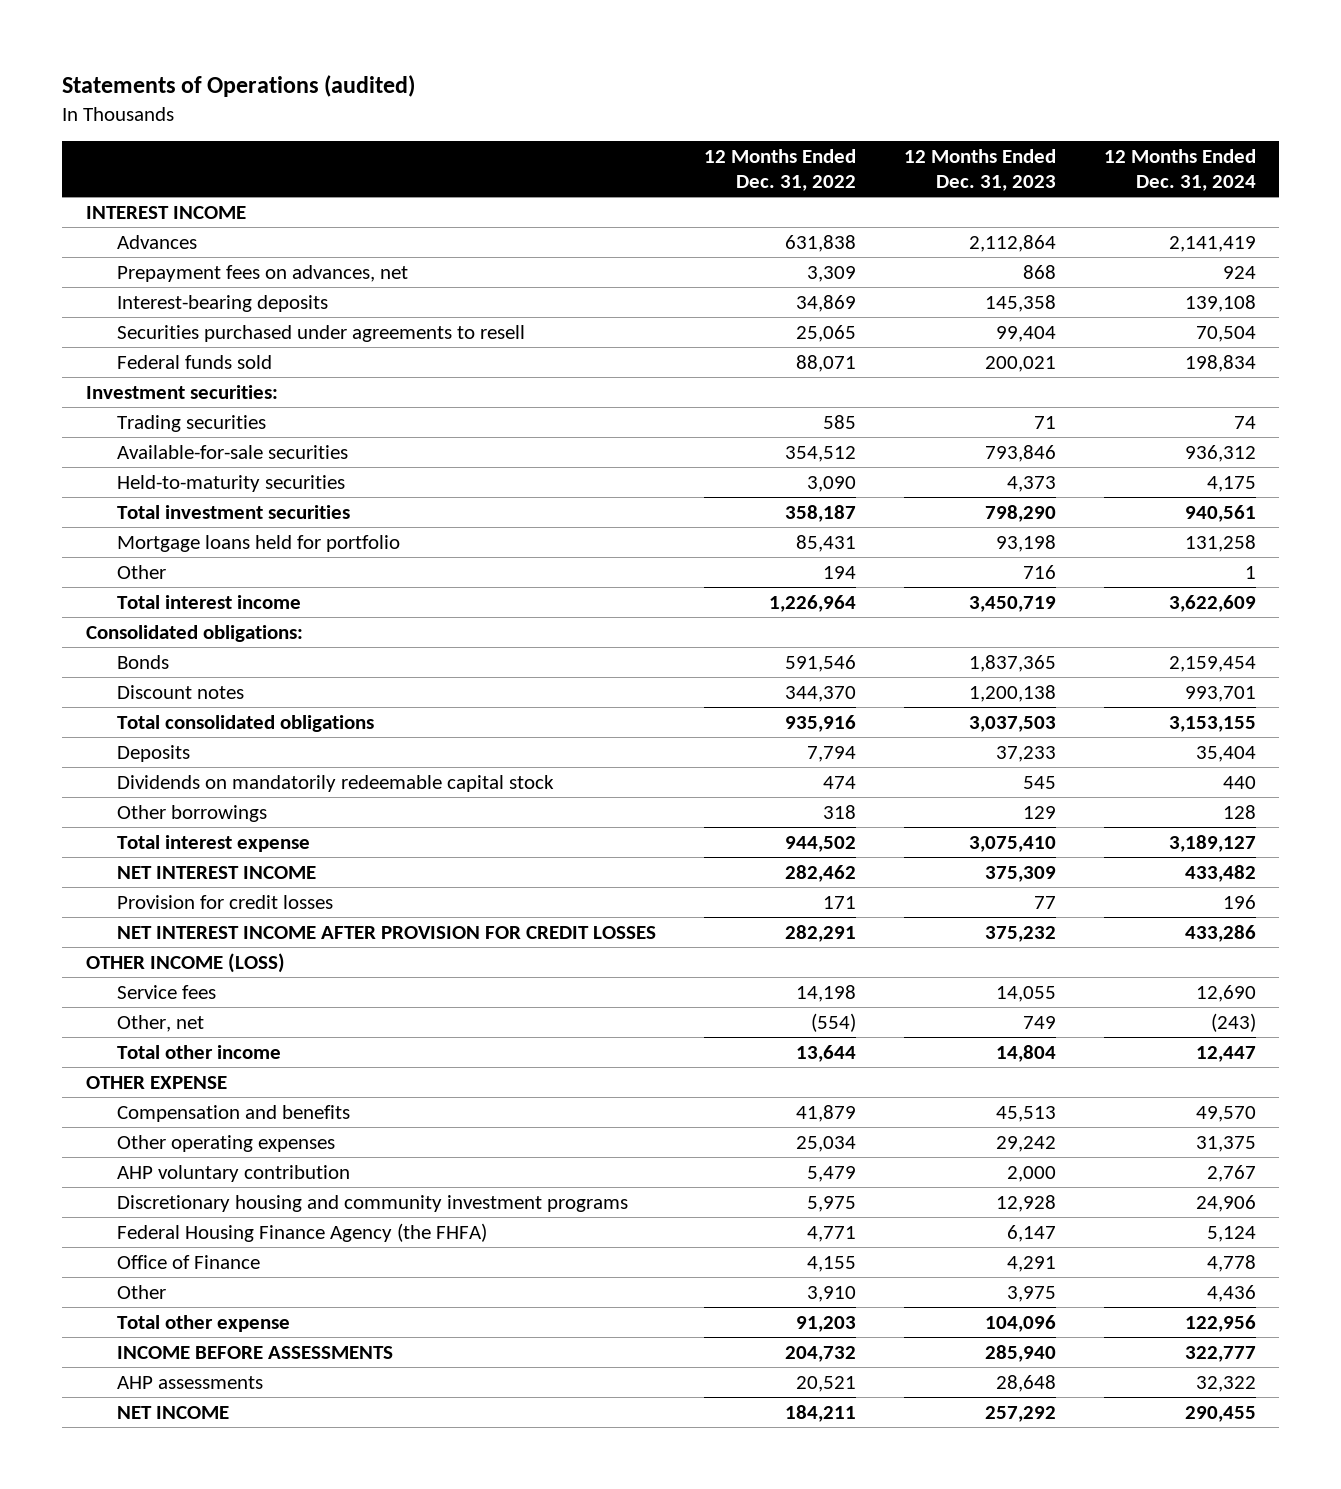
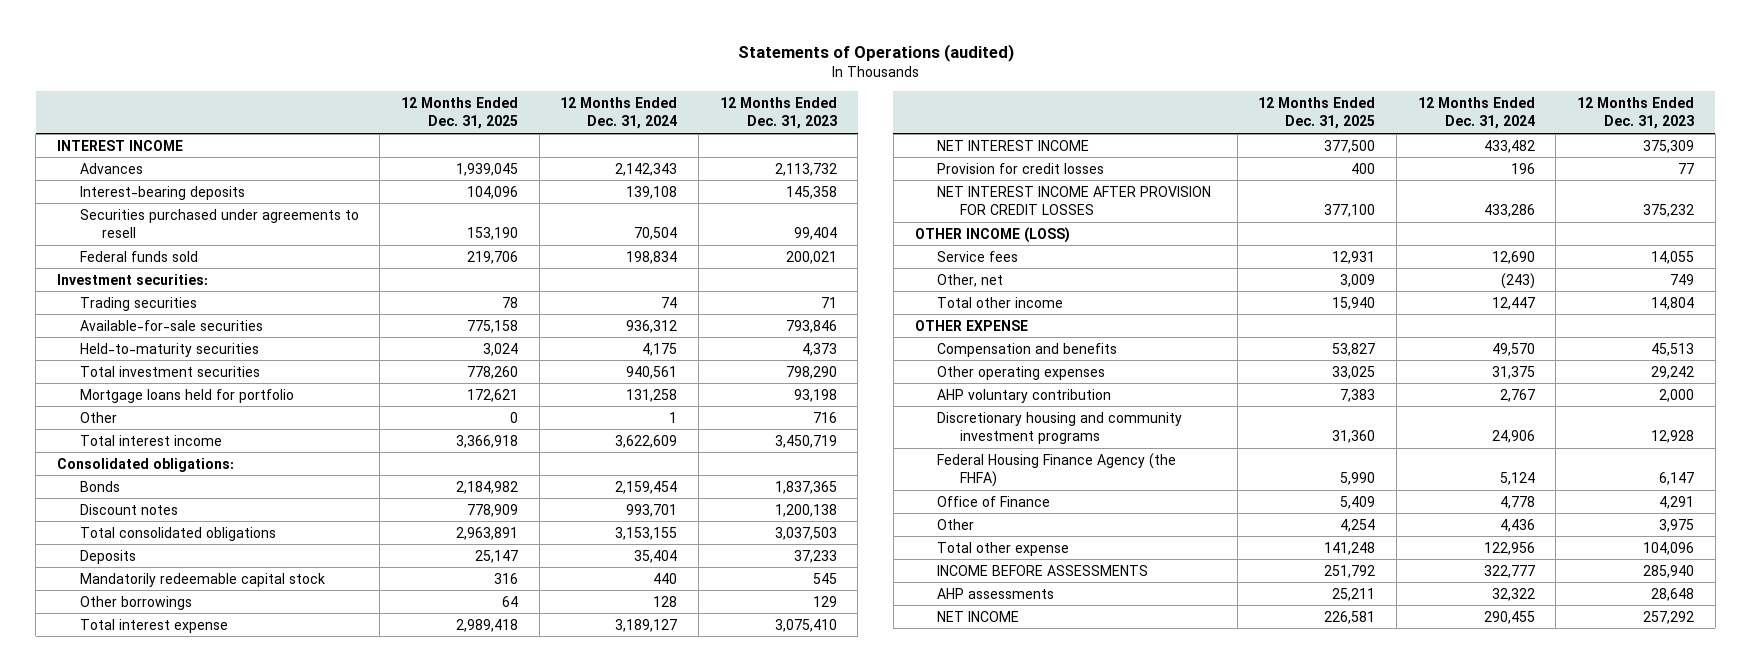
[704,148,857,191] 12 Months Ended Dec. 31, 2022 -> none
none -> [400,97,518,130] 12 Months Ended Dec. 31, 2025
[117,264,409,282] Prepayment fees on advances, net -> none
[968,234,1056,252] 2,112,864 -> [774,162,837,176] 2,113,732
[1168,235,1256,252] 2,141,419 -> [615,162,678,176] 2,142,343
[117,774,555,792] Dividends on mandatorily redeemable capital stock -> [79,572,325,587] Mandatorily redeemable capital stock

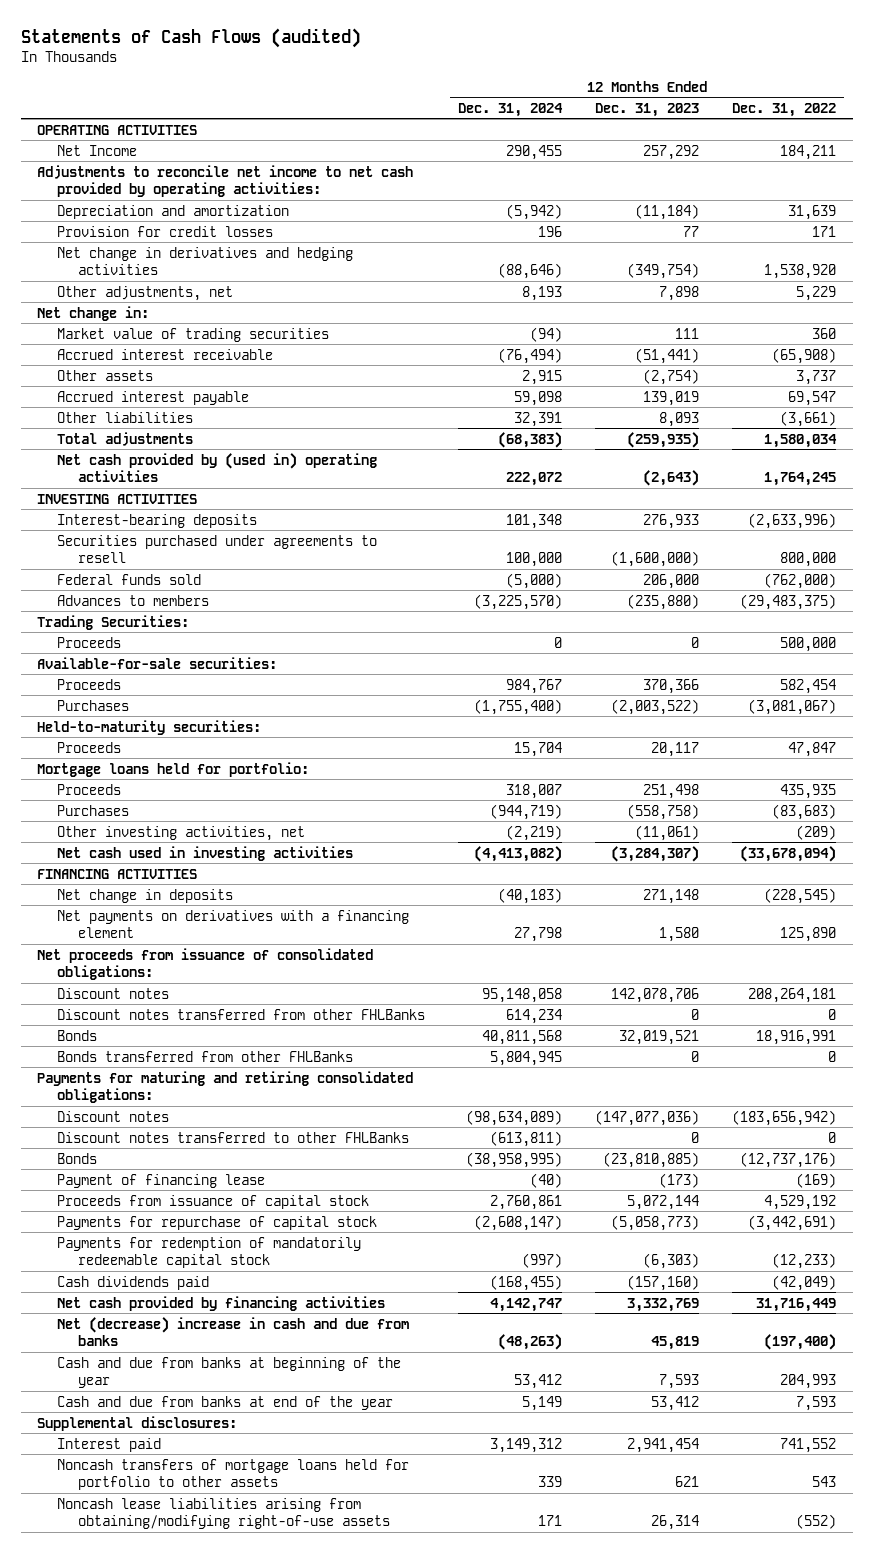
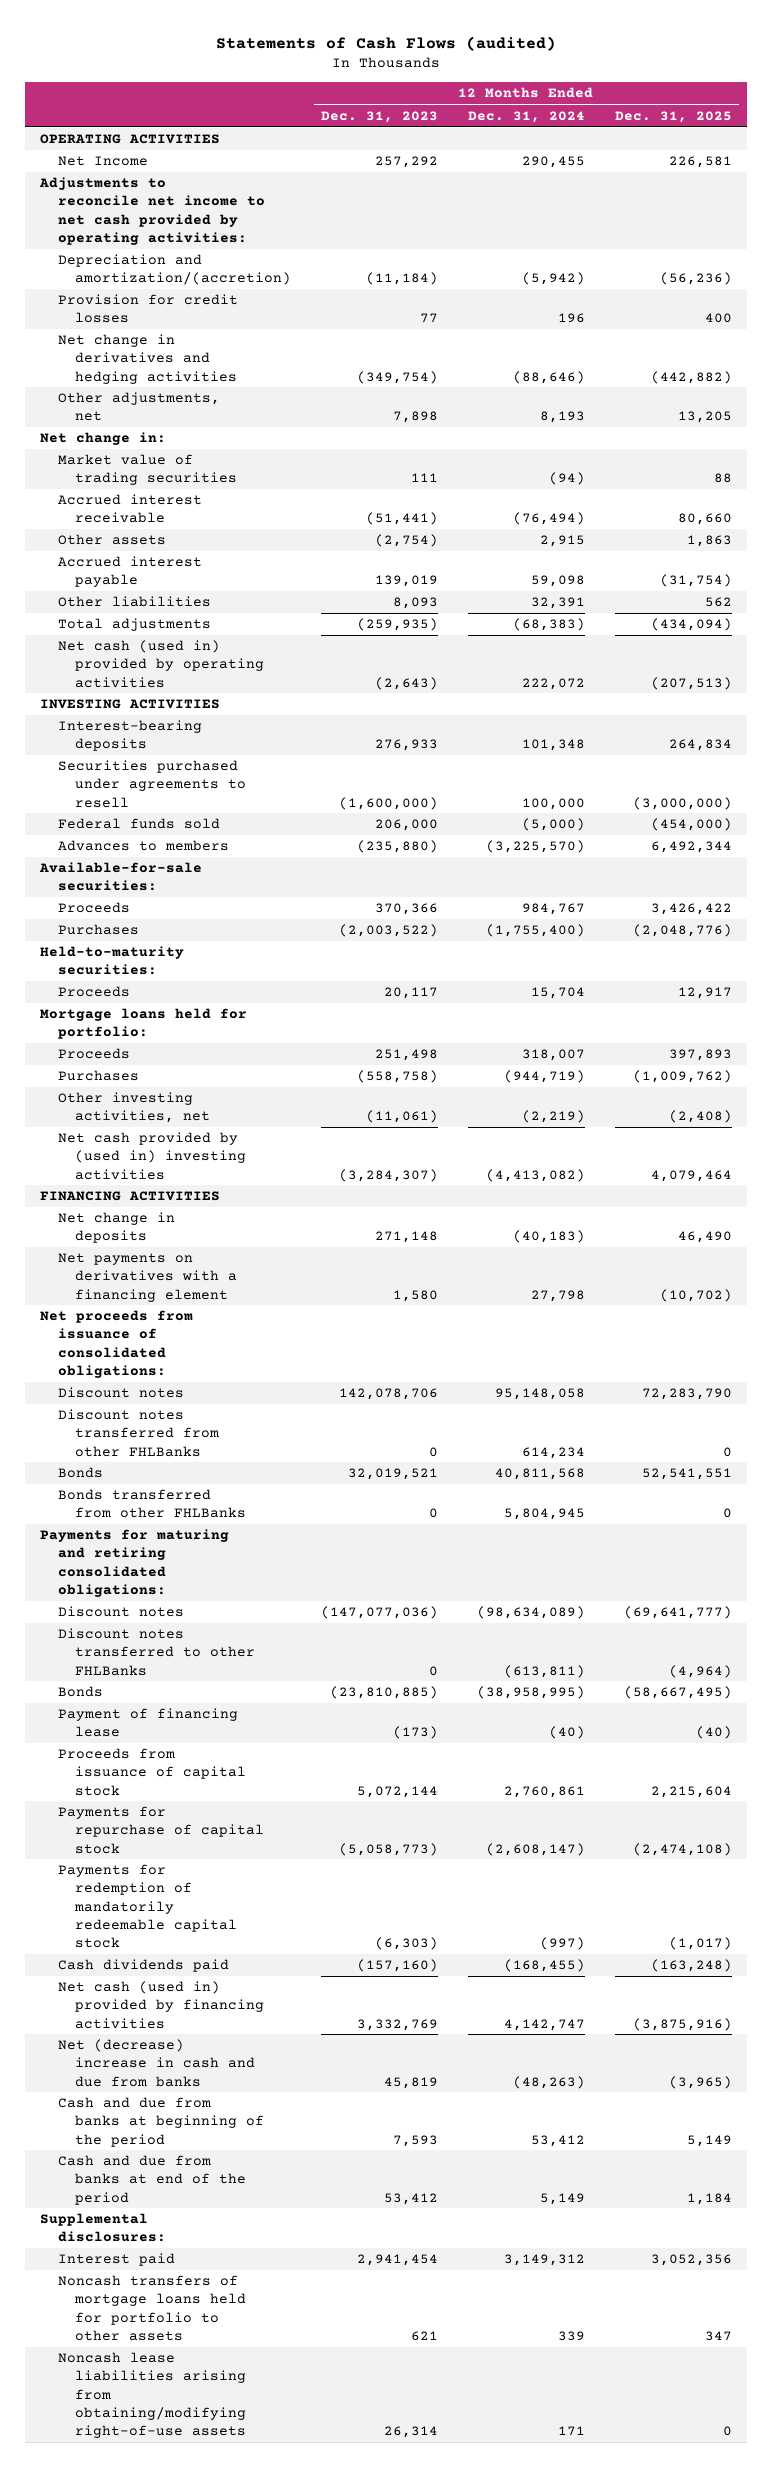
[732,102,837,117] Dec. 31, 2022 -> none
none -> [614,110,732,123] Dec. 31, 2025
[57,204,290,219] Depreciation and amortization -> [57,254,292,286] Depreciation and amortization/(accretion)
[57,452,378,483] Net cash provided by (used in) operating activities -> [57,640,265,688] Net cash (used in) provided by operating activities
[37,614,190,630] Trading Securities: -> none
[57,636,122,648] Proceeds -> none
[57,845,354,861] Net cash used in investing activities -> [57,1132,247,1180] Net cash provided by (used in) investing activities
[57,1295,386,1311] Net cash provided by financing activities -> [57,1981,265,2029] Net cash (used in) provided by financing activities
[57,1356,402,1389] Cash and due from banks at beginning of the year -> [57,2097,265,2147] Cash and due from banks at beginning of the period
[57,1395,394,1410] Cash and due from banks at end of the year -> [57,2155,247,2205] Cash and due from banks at end of the period

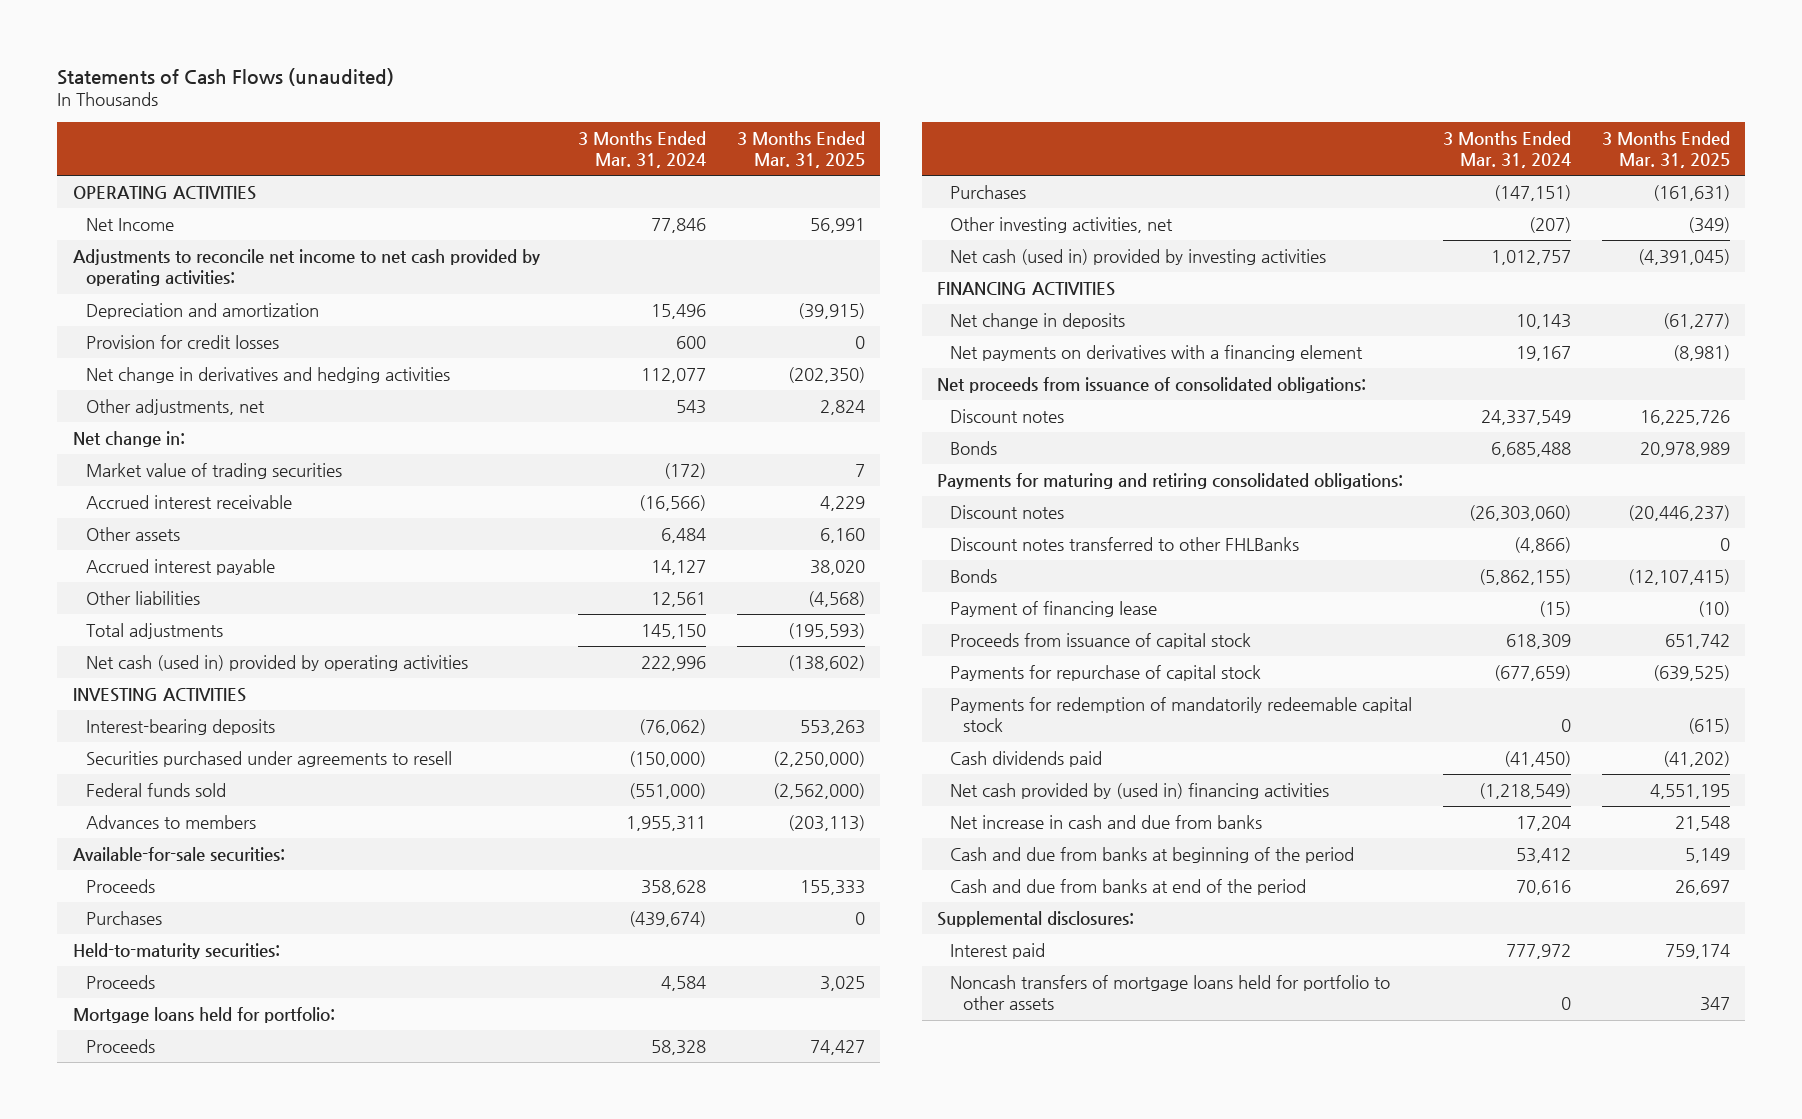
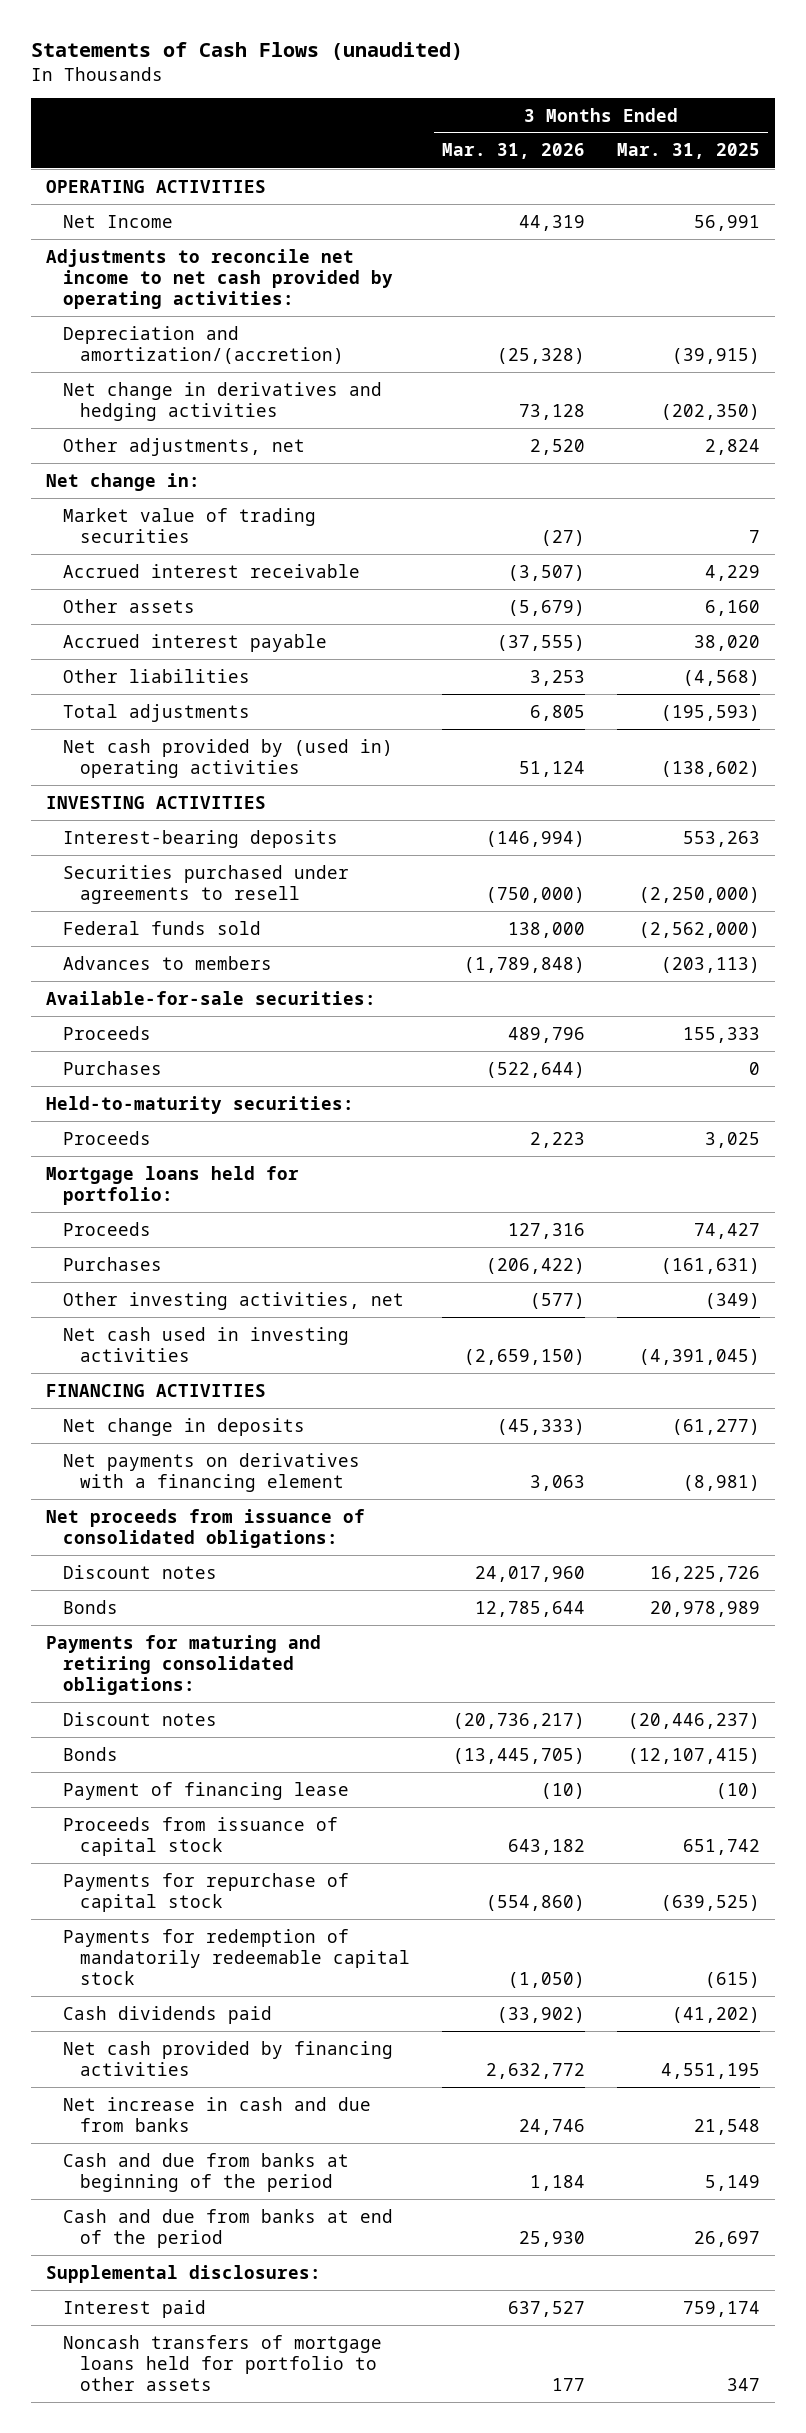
[578,130,707,169] 3 Months Ended Mar. 31, 2024 -> none
none -> [442,143,586,160] Mar. 31, 2026
[85,335,279,350] Provision for credit losses -> none
[85,303,319,320] Depreciation and amortization -> [63,325,345,364] Depreciation and amortization/(accretion)
[85,655,468,672] Net cash (used in) provided by operating activities -> [63,738,394,778] Net cash provided by (used in) operating activities
[950,249,1327,266] Net cash (used in) provided by investing activities -> [63,1326,350,1362] Net cash used in investing activities
[950,537,1300,552] Discount notes transferred to other FHLBanks -> none
[950,783,1330,800] Net cash provided by (used in) financing activities -> [63,2040,394,2076] Net cash provided by financing activities

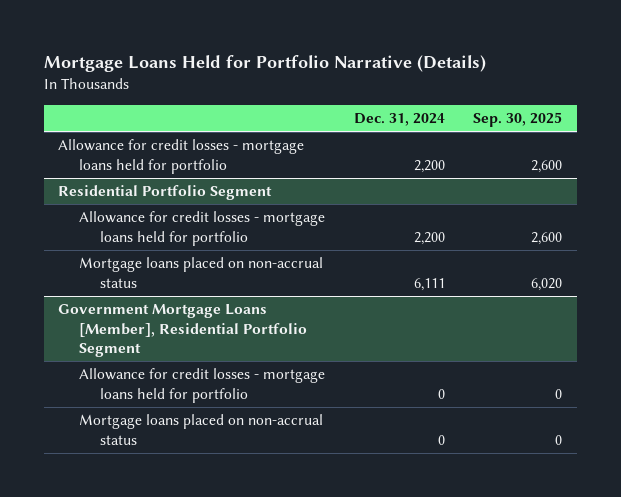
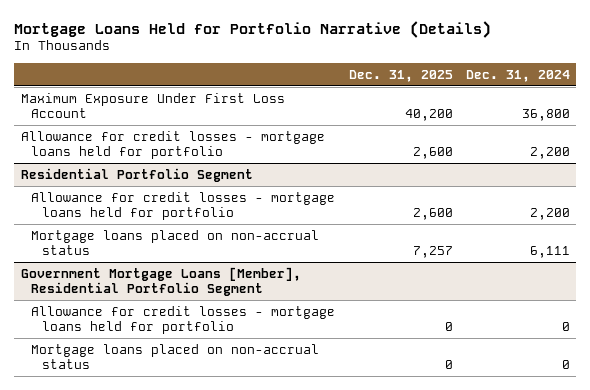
[473,111,563,127] Sep. 30, 2025 -> none
none -> [348,69,453,82] Dec. 31, 2025
none -> [20,92,285,118] Maximum Exposure Under First Loss Account

